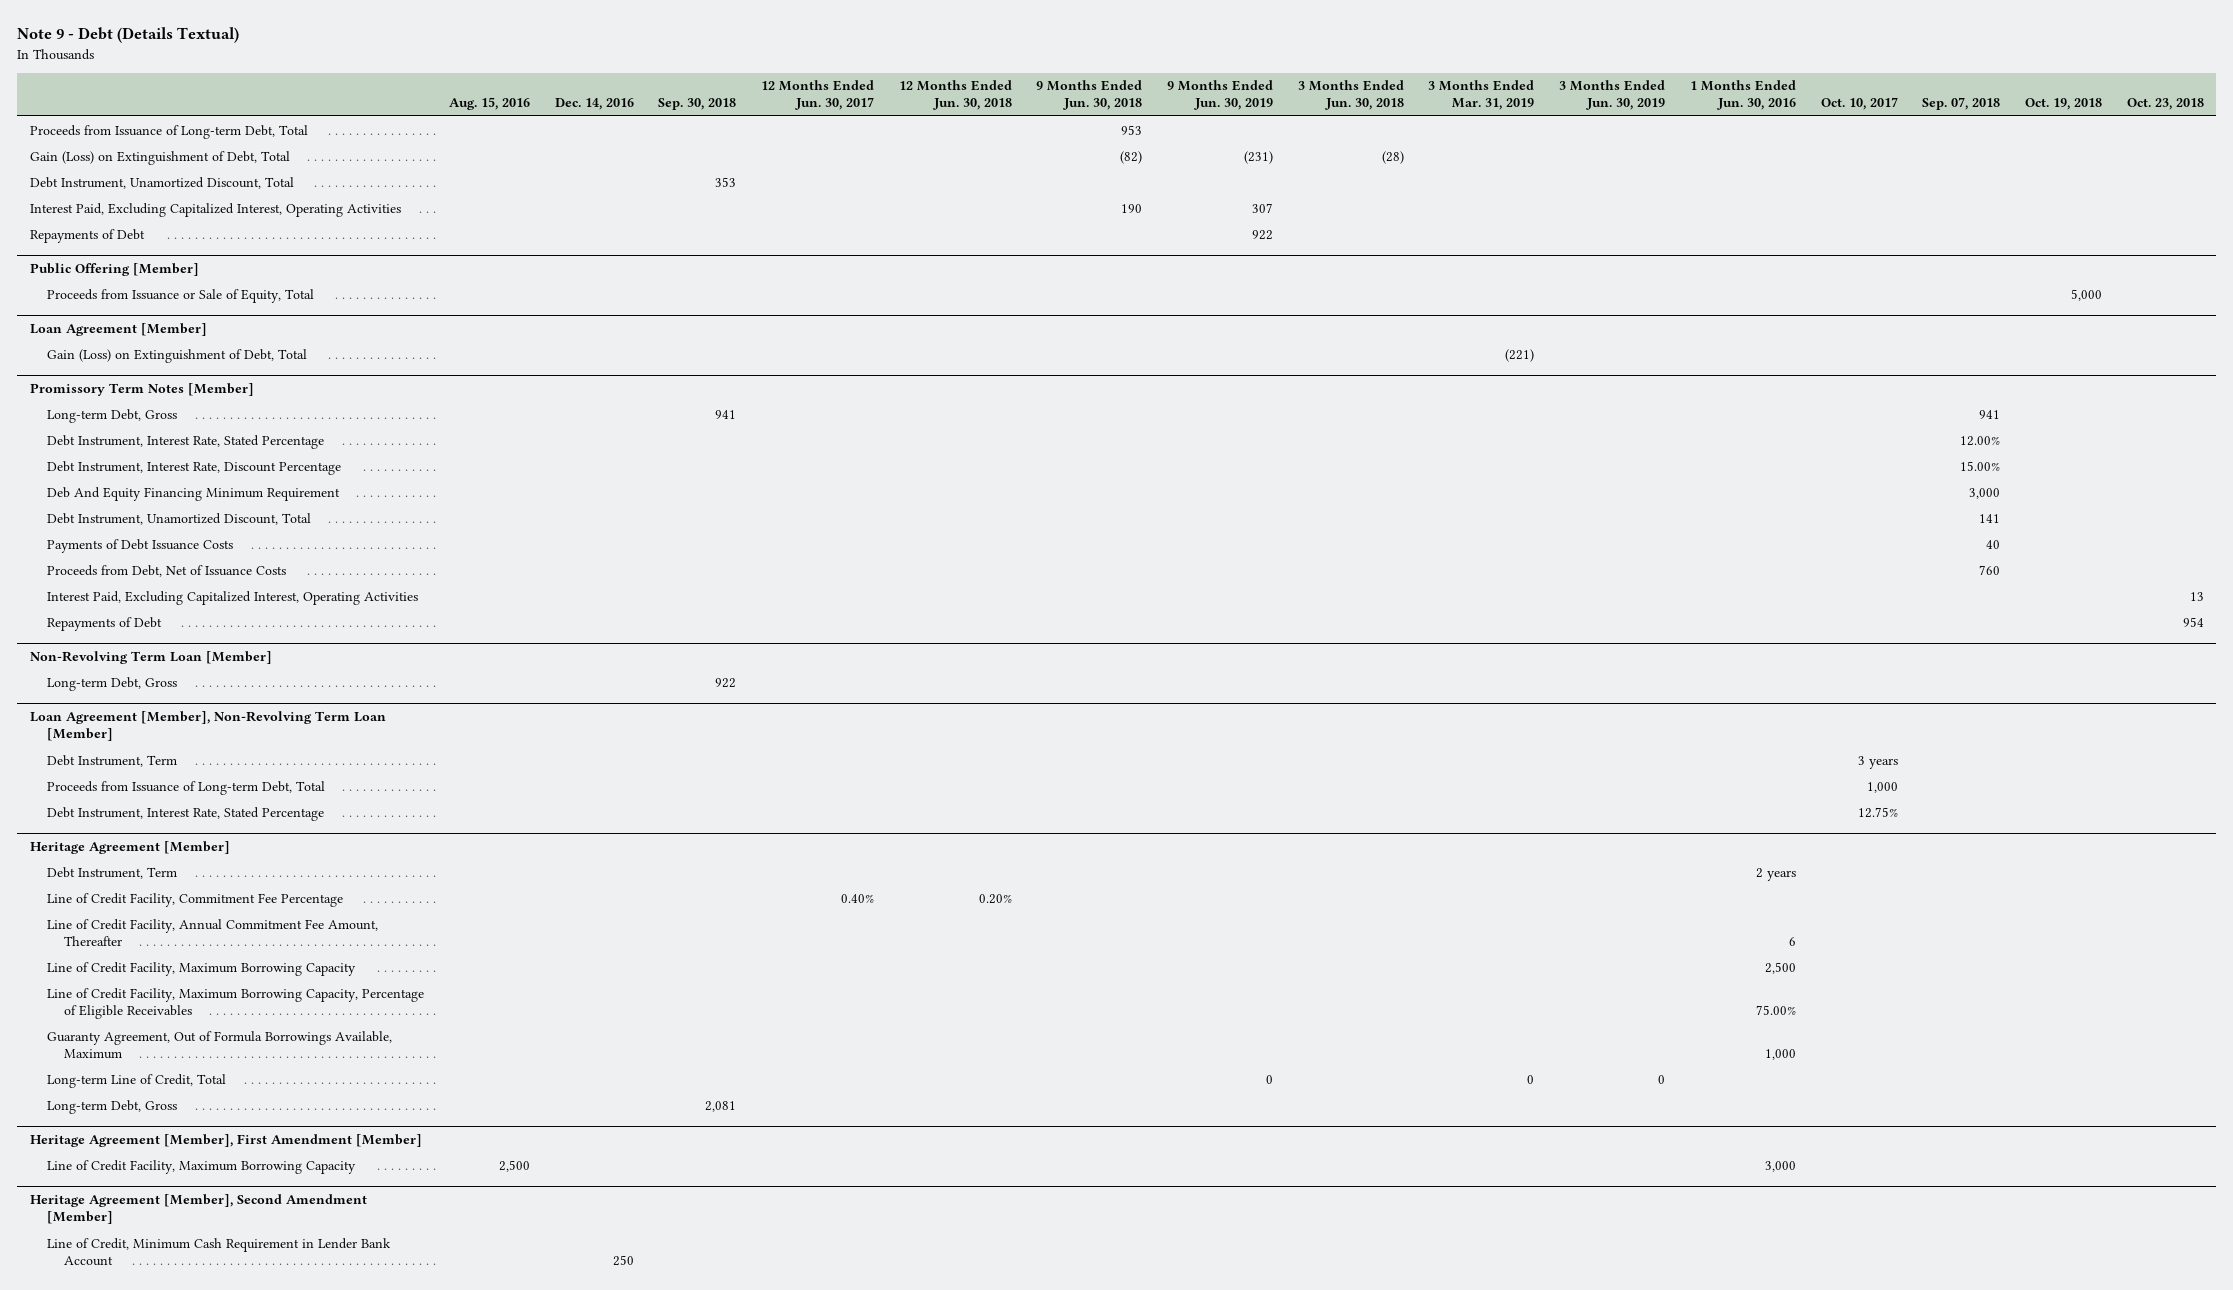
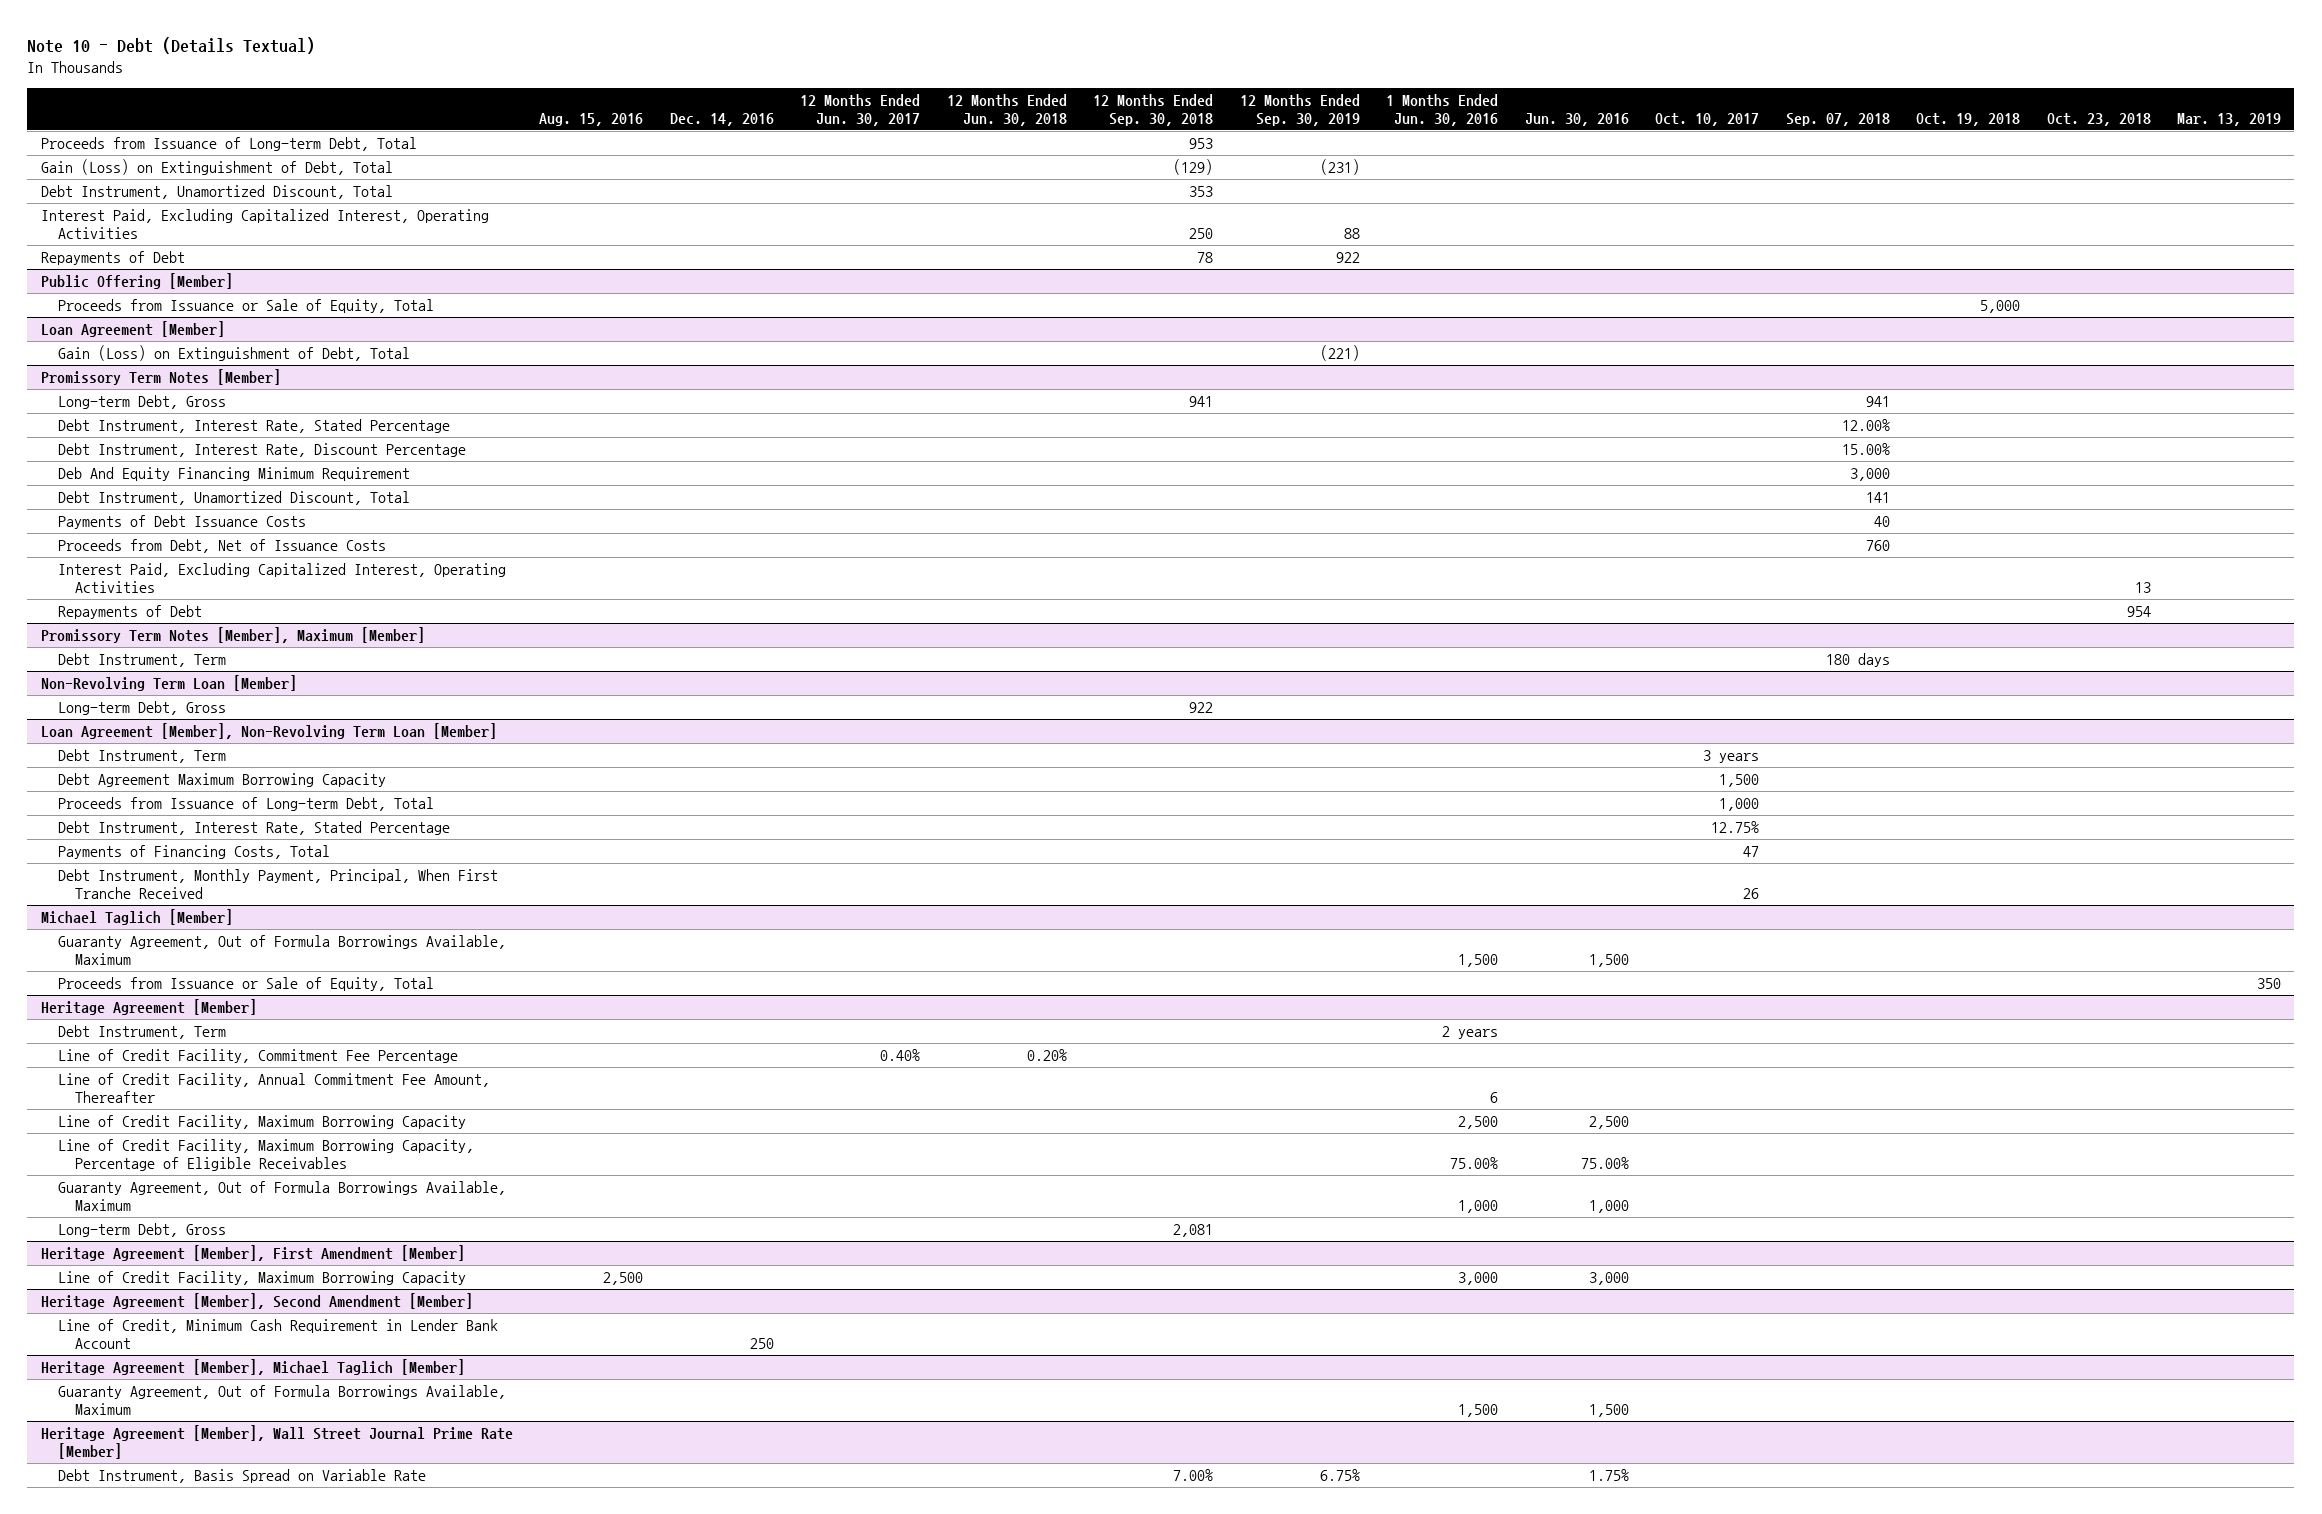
[17,27,240,44] Note 9 - Debt (Details Textual) -> [27,37,316,55] Note 10 - Debt (Details Textual)
[658,98,737,111] Sep. 30, 2018 -> none
[1036,80,1143,111] 9 Months Ended Jun. 30, 2018 -> none
[1167,80,1274,111] 9 Months Ended Jun. 30, 2019 -> none
[1297,80,1404,111] 3 Months Ended Jun. 30, 2018 -> none
[1428,80,1535,111] 3 Months Ended Mar. 31, 2019 -> none
[1559,80,1666,111] 3 Months Ended Jun. 30, 2019 -> none
none -> [1093,93,1214,126] 12 Months Ended Sep. 30, 2018
none -> [1239,93,1360,126] 12 Months Ended Sep. 30, 2019
none -> [1524,112,1629,126] Jun. 30, 2016
none -> [2177,112,2282,126] Mar. 13, 2019
none -> [40,626,425,643] Promissory Term Notes [Member], Maximum [Member]
none -> [57,652,226,667] Debt Instrument, Term
none -> [57,772,386,787] Debt Agreement Maximum Borrowing Capacity
none -> [57,844,330,859] Payments of Financing Costs, Total
none -> [57,868,498,900] Debt Instrument, Monthly Payment, Principal, When First Tranche Received
none -> [40,908,233,925] Michael Taglich [Member]
none -> [57,934,506,966] Guaranty Agreement, Out of Formula Borrowings Available, Maximum
none -> [57,976,434,991] Proceeds from Issuance or Sale of Equity, Total
[47,1073,227,1088] Long-term Line of Credit, Total -> none
none -> [40,1358,465,1375] Heritage Agreement [Member], Michael Taglich [Member]
none -> [57,1384,506,1416] Guaranty Agreement, Out of Formula Borrowings Available, Maximum
none -> [40,1424,513,1460] Heritage Agreement [Member], Wall Street Journal Prime Rate [Member]
none -> [57,1468,426,1483] Debt Instrument, Basis Spread on Variable Rate

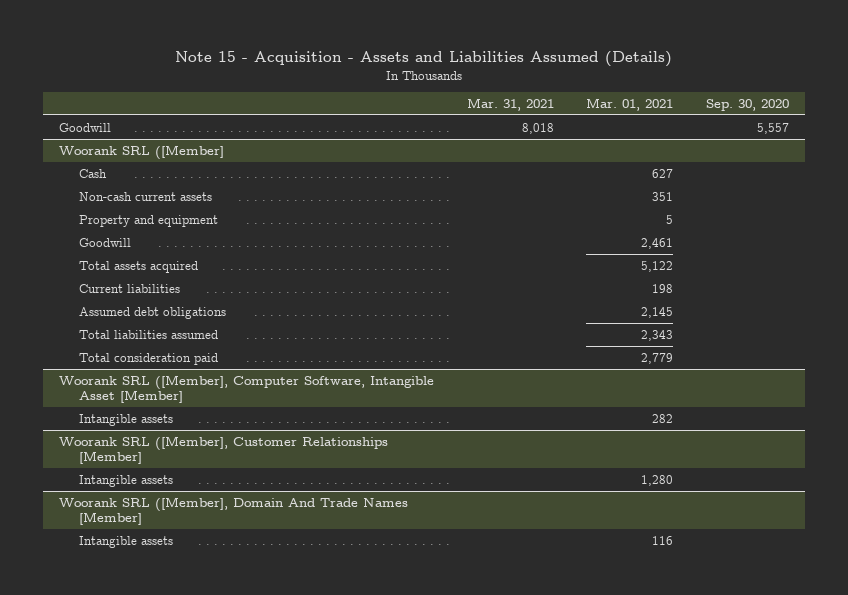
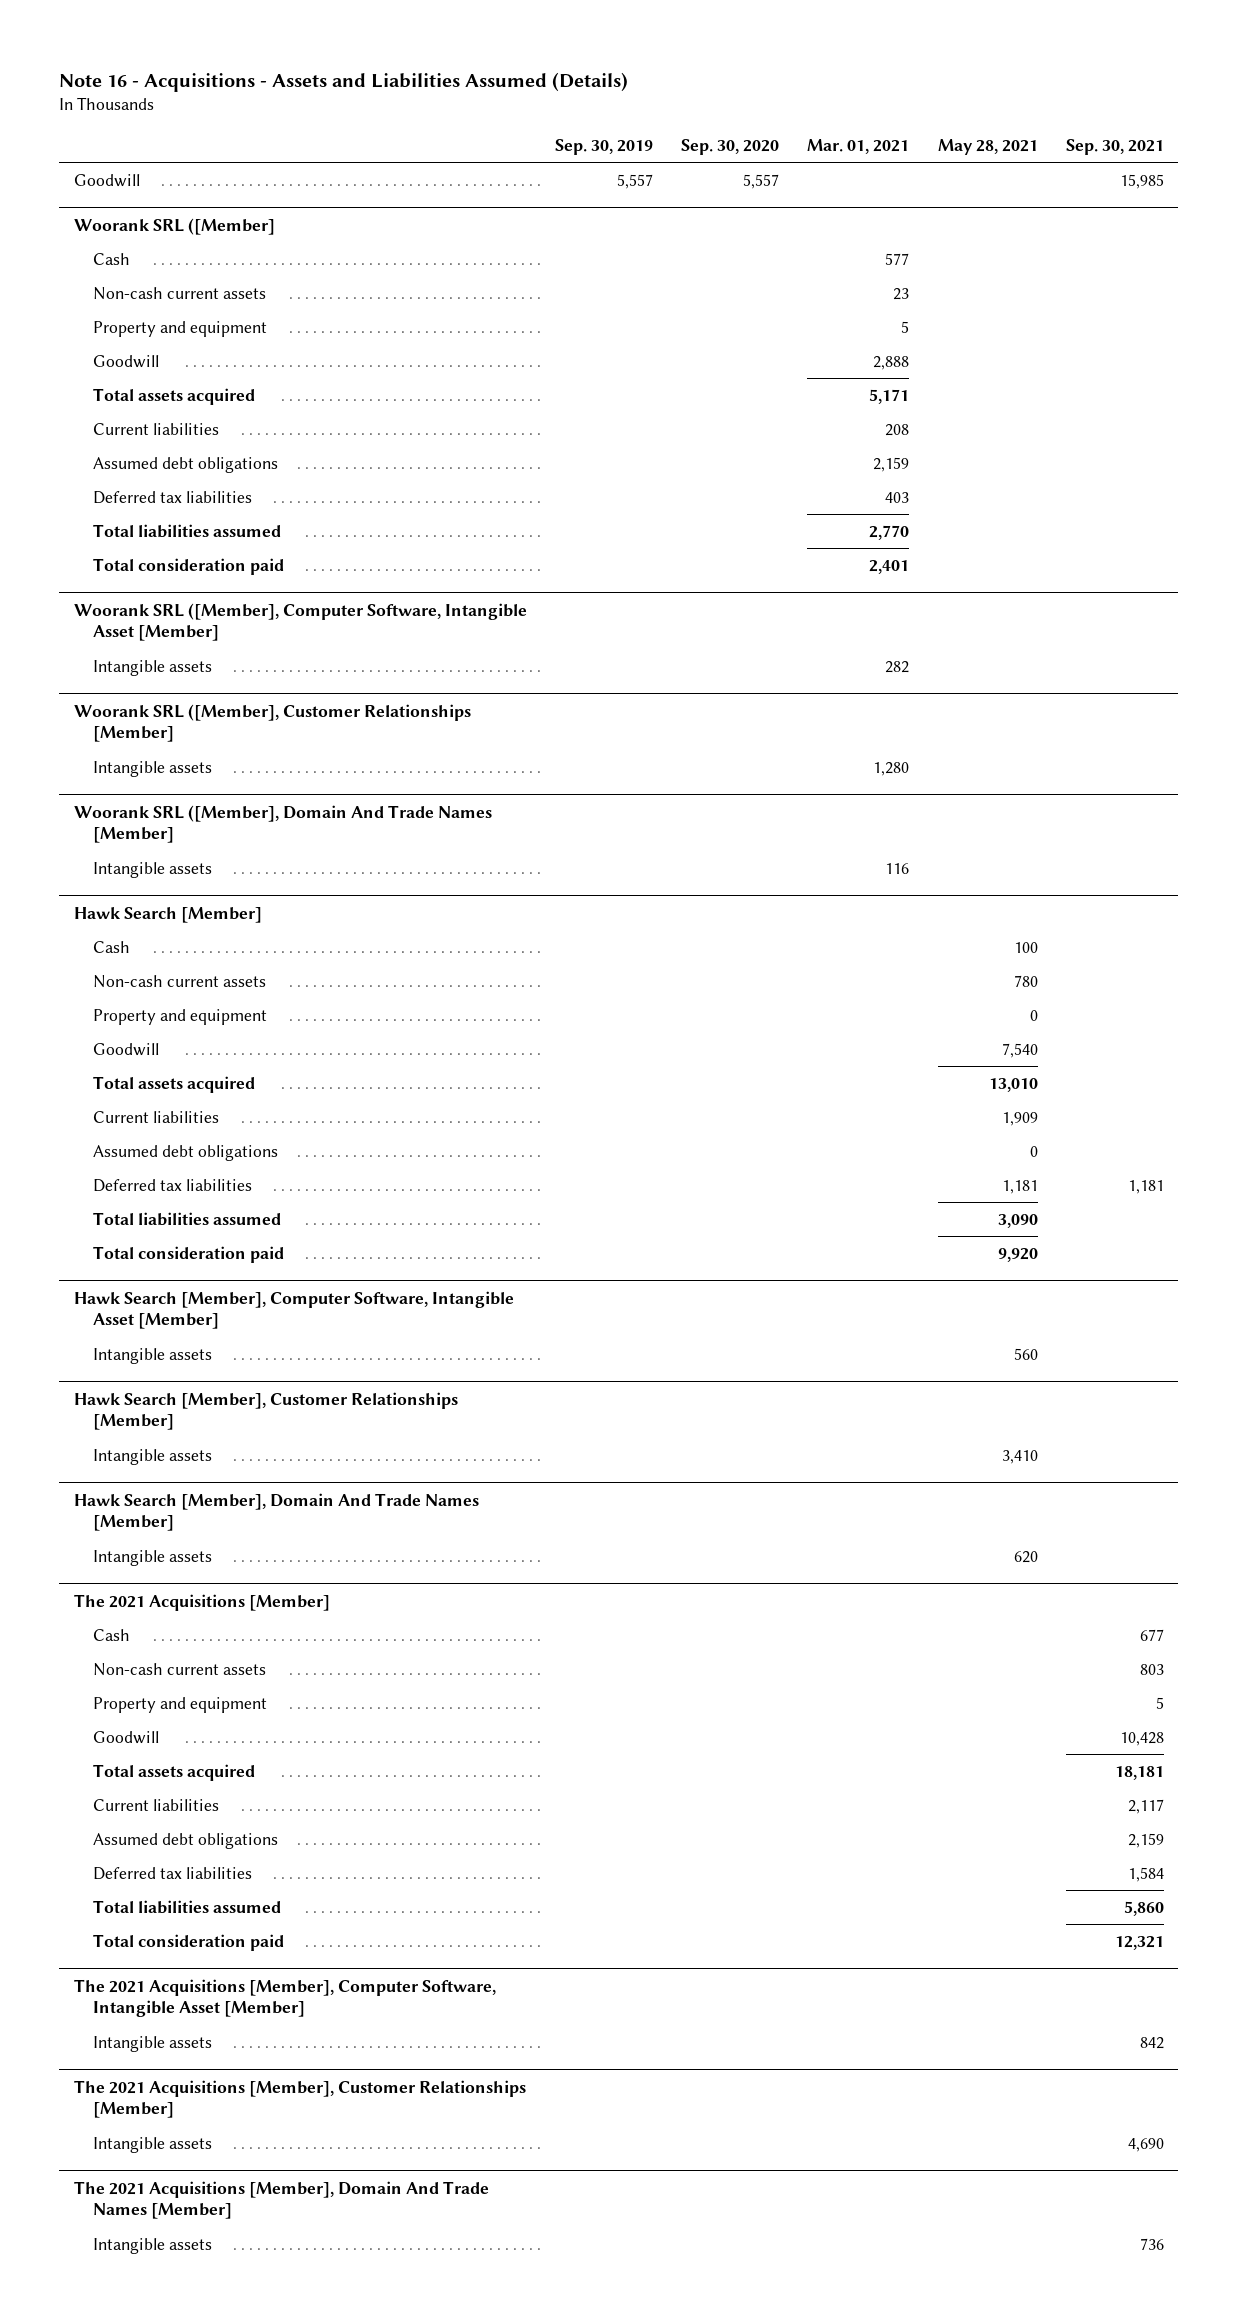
[174,51,672,68] Note 15 - Acquisition - Assets and Liabilities Assumed (Details) -> [59,71,629,92] Note 16 - Acquisitions - Assets and Liabilities Assumed (Details)
[466,98,554,112] Mar. 31, 2021 -> none
none -> [554,138,653,155] Sep. 30, 2019
none -> [937,138,1038,155] May 28, 2021
none -> [1065,138,1164,155] Sep. 30, 2021
[652,168,674,178] 627 -> [885,252,910,265] 577
[652,191,674,201] 351 -> [893,287,910,300] 23
[641,237,674,249] 2,461 -> [873,355,910,370] 2,888
[641,260,674,272] 5,122 -> [869,388,910,404] 5,171
[652,283,674,293] 198 -> [885,423,910,436] 208
[641,306,674,318] 2,145 -> [873,456,910,472] 2,159
none -> [92,490,252,504] Deferred tax liabilities
[641,329,674,341] 2,343 -> [869,524,910,540] 2,770
[641,352,674,364] 2,779 -> [869,559,910,574] 2,401
none -> [73,906,262,923] Hawk Search [Member]
none -> [92,940,130,953] Cash
none -> [92,974,266,988] Non-cash current assets
none -> [92,1008,267,1025] Property and equipment
none -> [92,1042,159,1056] Goodwill
none -> [92,1075,255,1093] Total assets acquired
none -> [92,1110,219,1123] Current liabilities
none -> [92,1144,278,1161] Assumed debt obligations
none -> [92,1178,252,1192] Deferred tax liabilities
none -> [92,1211,281,1226] Total liabilities assumed
none -> [92,1245,284,1263] Total consideration paid
none -> [73,1290,514,1330] Hawk Search [Member], Computer Software, Intangible Asset [Member]
none -> [92,1347,212,1364] Intangible assets
none -> [73,1391,458,1431] Hawk Search [Member], Customer Relationships [Member]
none -> [92,1448,212,1465] Intangible assets
none -> [73,1492,479,1532] Hawk Search [Member], Domain And Trade Names [Member]
none -> [92,1549,212,1566] Intangible assets
none -> [73,1593,330,1611] The 2021 Acquisitions [Member]
none -> [92,1628,130,1641] Cash
none -> [92,1662,266,1676] Non-cash current assets
none -> [92,1696,267,1713] Property and equipment
none -> [92,1730,159,1744] Goodwill
none -> [92,1763,255,1781] Total assets acquired
none -> [92,1798,219,1811] Current liabilities
none -> [92,1832,278,1849] Assumed debt obligations
none -> [92,1866,252,1880] Deferred tax liabilities
none -> [92,1899,281,1914] Total liabilities assumed
none -> [92,1933,284,1951] Total consideration paid
none -> [73,1978,496,2018] The 2021 Acquisitions [Member], Computer Software, Intangible Asset [Member]
none -> [92,2035,212,2052] Intangible assets
none -> [73,2079,526,2119] The 2021 Acquisitions [Member], Customer Relationships [Member]
none -> [92,2136,212,2153] Intangible assets
none -> [73,2180,489,2220] The 2021 Acquisitions [Member], Domain And Trade Names [Member]
none -> [92,2237,212,2254] Intangible assets

